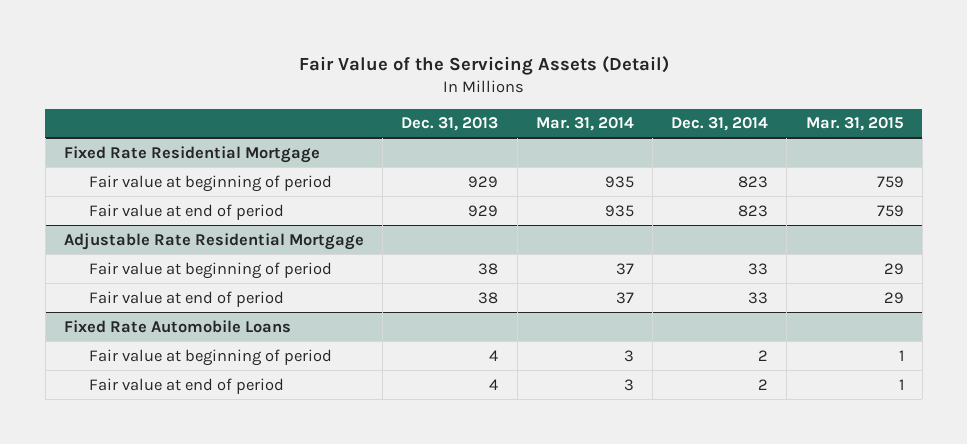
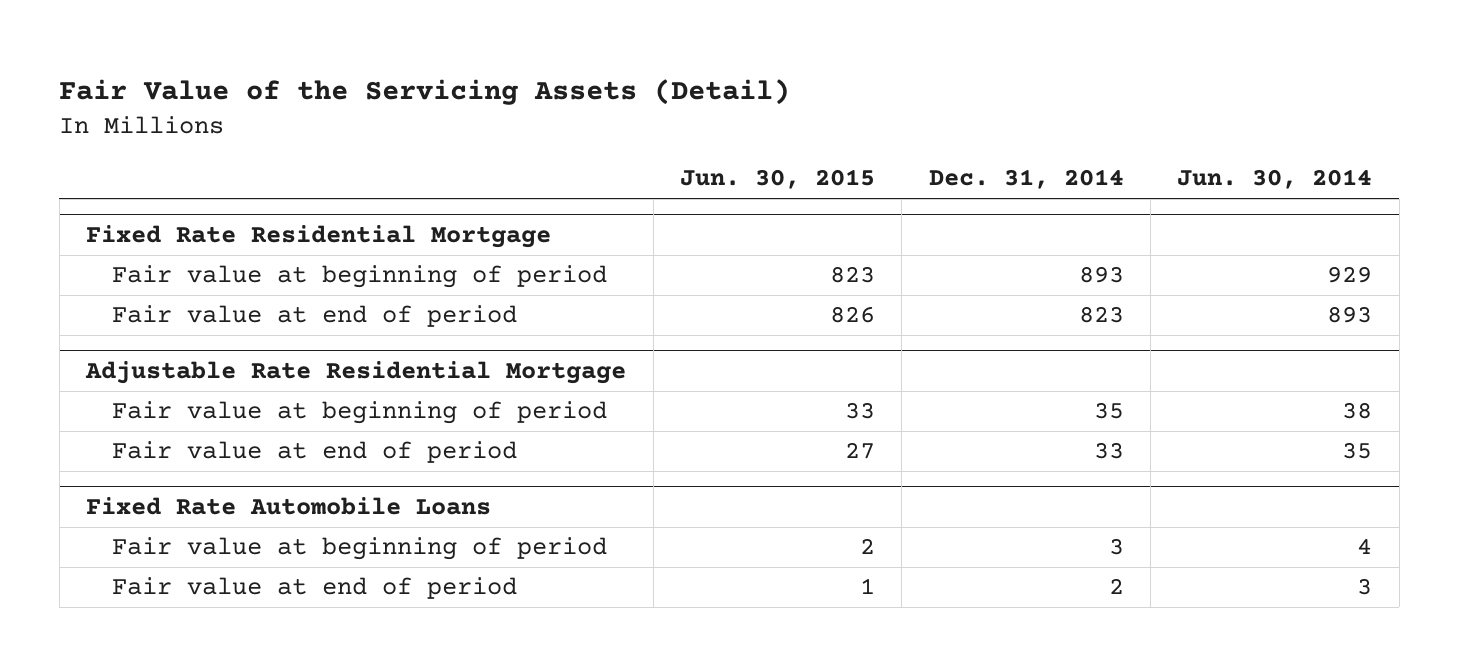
[401,117,499,132] Dec. 31, 2013 -> none
[535,117,634,132] Mar. 31, 2014 -> none
[805,117,904,132] Mar. 31, 2015 -> none
none -> [679,169,875,190] Jun. 30, 2015
none -> [1177,169,1373,190] Jun. 30, 2014
[738,175,769,188] 823 -> [1078,266,1124,284] 893
[748,262,769,275] 33 -> [1093,402,1124,420] 35
[758,349,769,361] 2 -> [1108,538,1124,556] 3

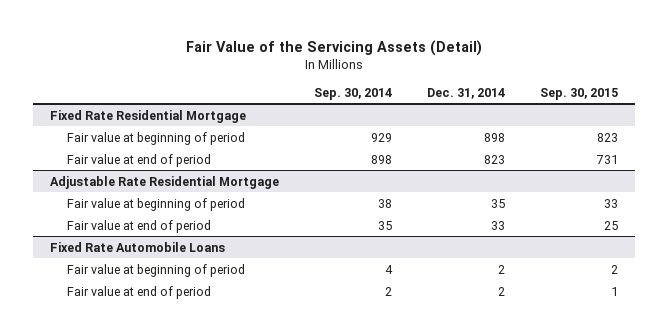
[679,169,875,190] Jun. 30, 2015 -> none
[1177,169,1373,190] Jun. 30, 2014 -> none
none -> [313,87,392,100] Sep. 30, 2014
none -> [539,87,618,100] Sep. 30, 2015
[1078,266,1124,284] 893 -> [483,132,505,142] 898
[1108,538,1124,556] 3 -> [497,264,505,274] 2

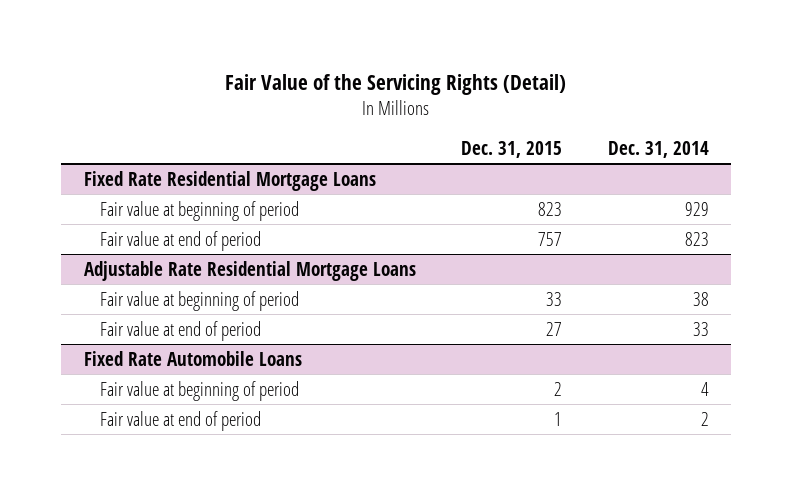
[185,40,482,57] Fair Value of the Servicing Assets (Detail) -> [225,73,567,95] Fair Value of the Servicing Rights (Detail)
[313,87,392,100] Sep. 30, 2014 -> none
[539,87,618,100] Sep. 30, 2015 -> none
none -> [461,140,563,158] Dec. 31, 2015
[50,109,247,123] Fixed Rate Residential Mortgage -> [83,170,376,191] Fixed Rate Residential Mortgage Loans
[483,132,505,142] 898 -> [684,201,709,216] 929
[50,175,280,189] Adjustable Rate Residential Mortgage -> [83,260,416,281] Adjustable Rate Residential Mortgage Loans
[490,198,505,208] 35 -> [692,291,709,306] 38
[497,264,505,274] 2 -> [700,381,709,396] 4

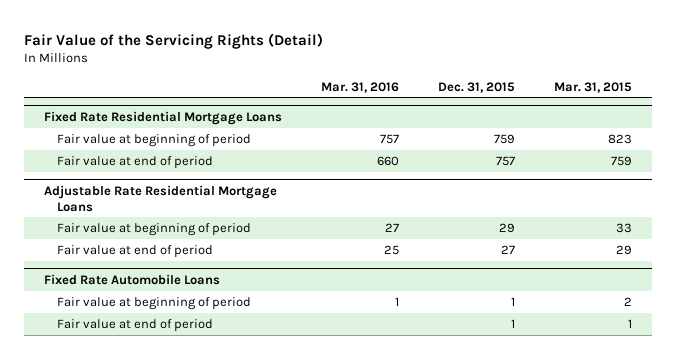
[607,140,709,158] Dec. 31, 2014 -> none
none -> [320,81,399,93] Mar. 31, 2016
none -> [554,81,633,93] Mar. 31, 2015
[538,201,563,216] 823 -> [494,134,516,145] 759
[546,291,563,306] 33 -> [499,223,516,234] 29
[554,381,563,396] 2 -> [511,297,516,307] 1

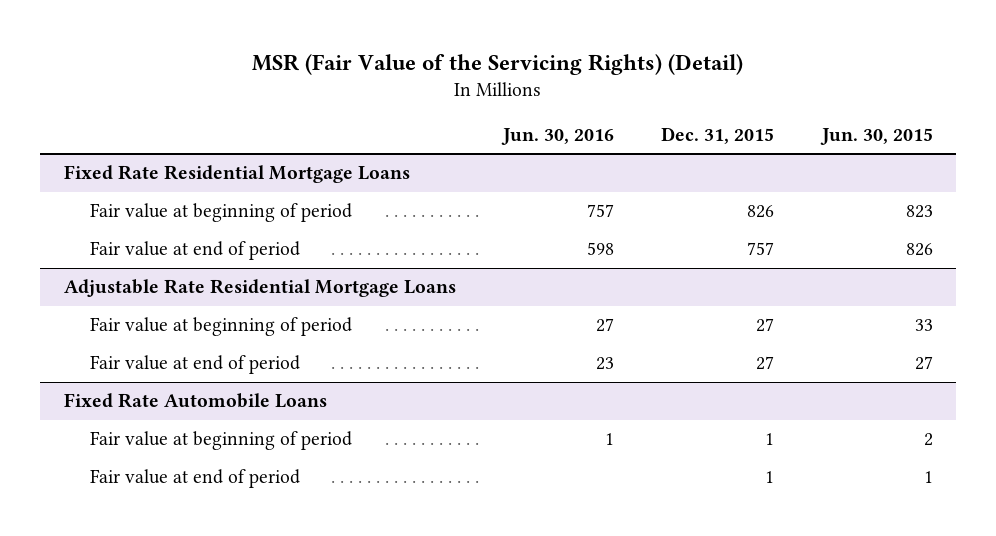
[24,32,324,49] Fair Value of the Servicing Rights (Detail) -> [252,54,744,76] MSR (Fair Value of the Servicing Rights) (Detail)
[320,81,399,93] Mar. 31, 2016 -> none
[554,81,633,93] Mar. 31, 2015 -> none
none -> [500,127,614,145] Jun. 30, 2016
none -> [819,127,933,145] Jun. 30, 2015
[494,134,516,145] 759 -> [747,205,775,219] 826
[499,223,516,234] 29 -> [756,318,775,333] 27

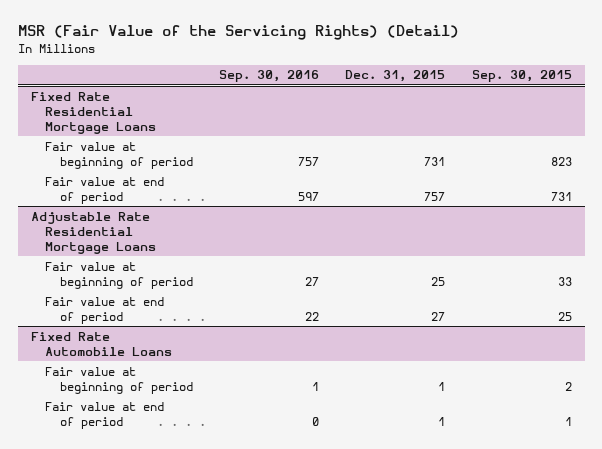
[500,127,614,145] Jun. 30, 2016 -> none
[819,127,933,145] Jun. 30, 2015 -> none
none -> [219,70,320,83] Sep. 30, 2016
none -> [471,70,572,83] Sep. 30, 2015
[747,205,775,219] 826 -> [424,156,446,166] 731
[756,318,775,333] 27 -> [431,276,446,286] 25

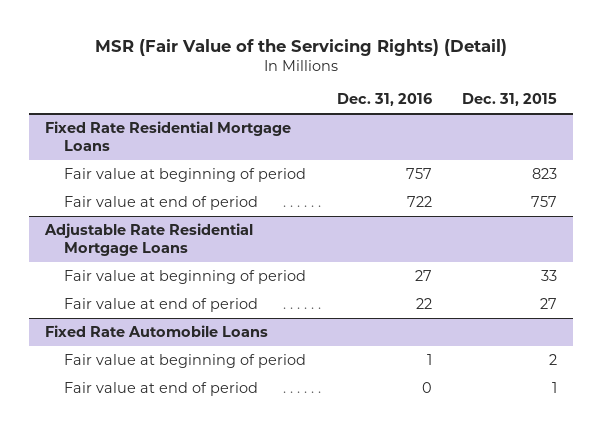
[219,70,320,83] Sep. 30, 2016 -> none
[471,70,572,83] Sep. 30, 2015 -> none
none -> [336,93,432,107] Dec. 31, 2016
[424,156,446,166] 731 -> [532,167,558,179] 823
[431,276,446,286] 25 -> [541,269,558,281] 33
[438,381,446,391] 1 -> [549,353,558,365] 2

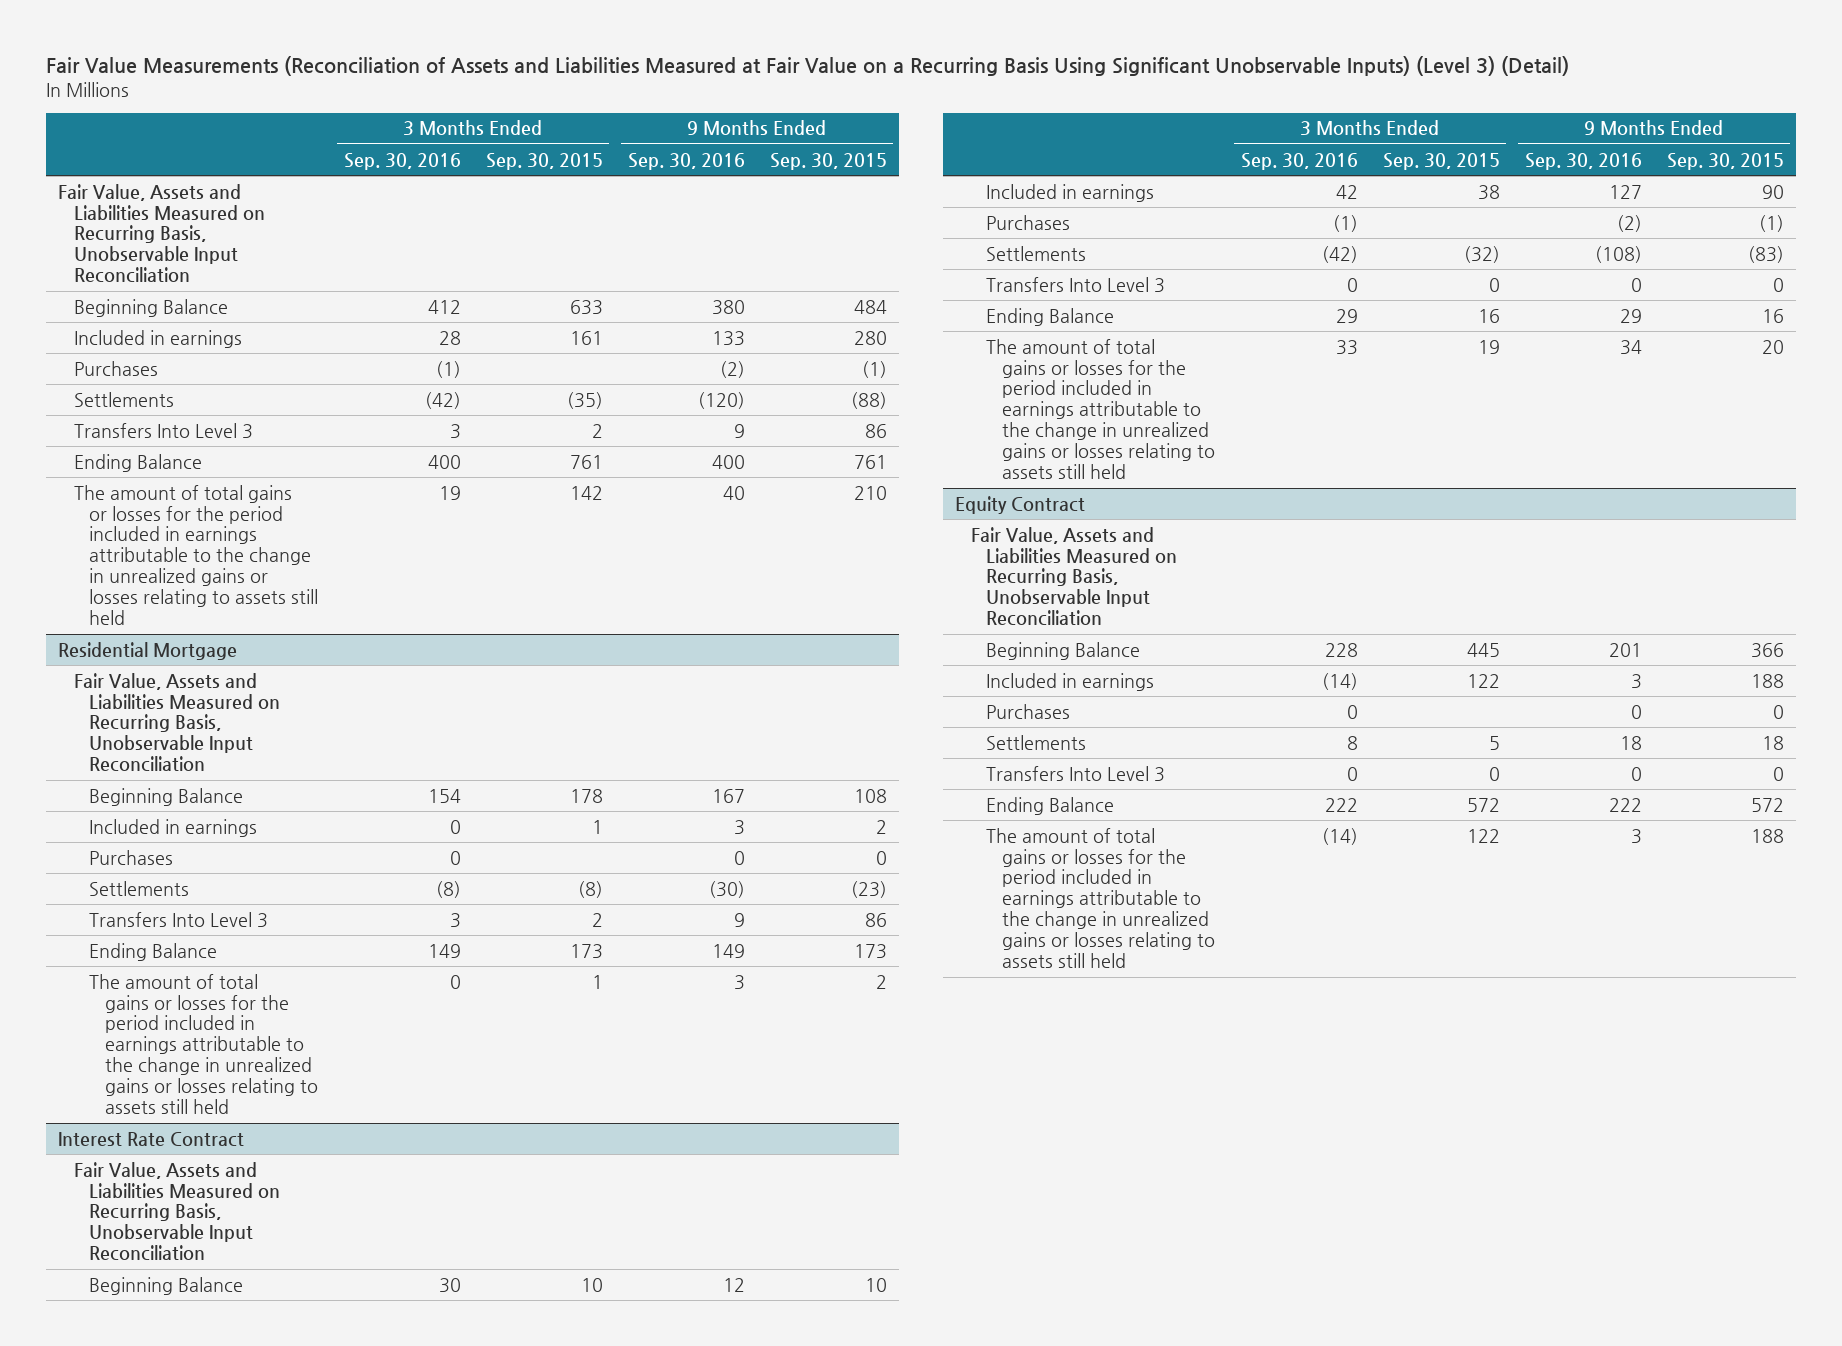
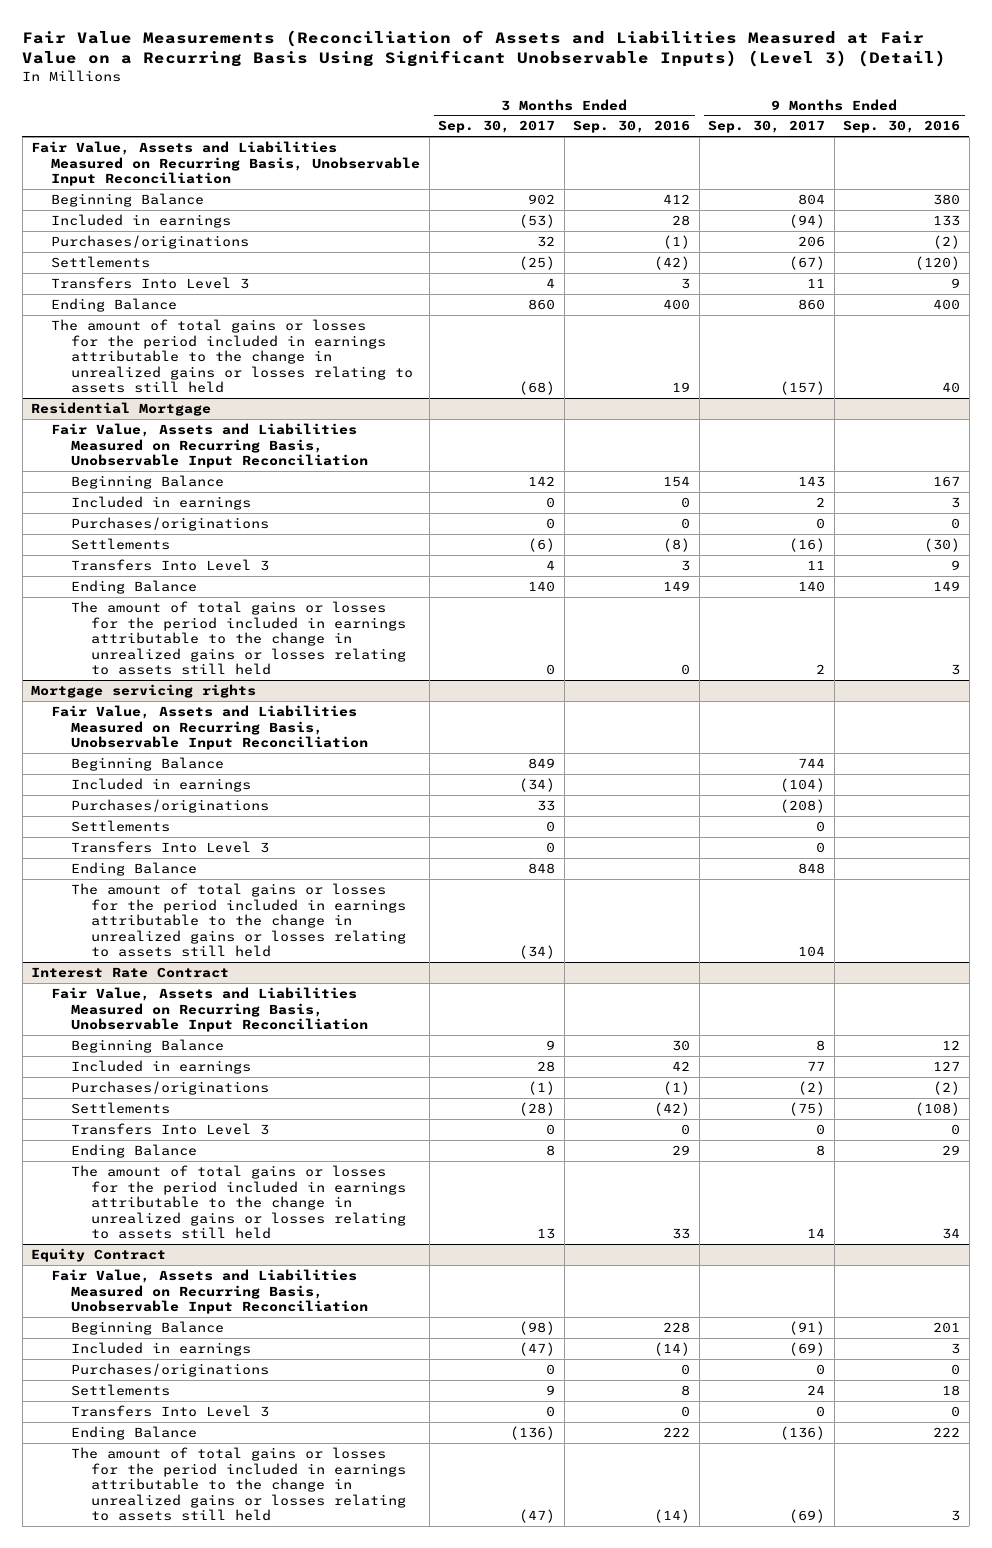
[485,152,603,170] Sep. 30, 2015 -> none
[769,152,887,170] Sep. 30, 2015 -> none
none -> [438,120,556,134] Sep. 30, 2017
none -> [708,120,826,134] Sep. 30, 2017
[73,360,158,376] Purchases -> [51,235,250,250] Purchases/originations
[89,849,174,865] Purchases -> [71,517,270,532] Purchases/originations
none -> [31,684,257,699] Mortgage servicing rights
none -> [51,705,369,751] Fair Value, Assets and Liabilities Measured on Recurring Basis, Unobservable Input Reconciliation
none -> [71,757,225,772] Beginning Balance
none -> [71,778,252,793] Included in earnings
none -> [71,799,270,814] Purchases/originations
none -> [71,820,171,833] Settlements
none -> [71,841,270,854] Transfers Into Level 3
none -> [71,862,198,877] Ending Balance
none -> [71,883,407,958] The amount of total gains or losses for the period included in earnings attributable to the change in unrealized gains or losses relating to assets still held
[986,214,1071,230] Purchases -> [71,1081,270,1096] Purchases/originations
[986,703,1071,719] Purchases -> [71,1363,270,1378] Purchases/originations

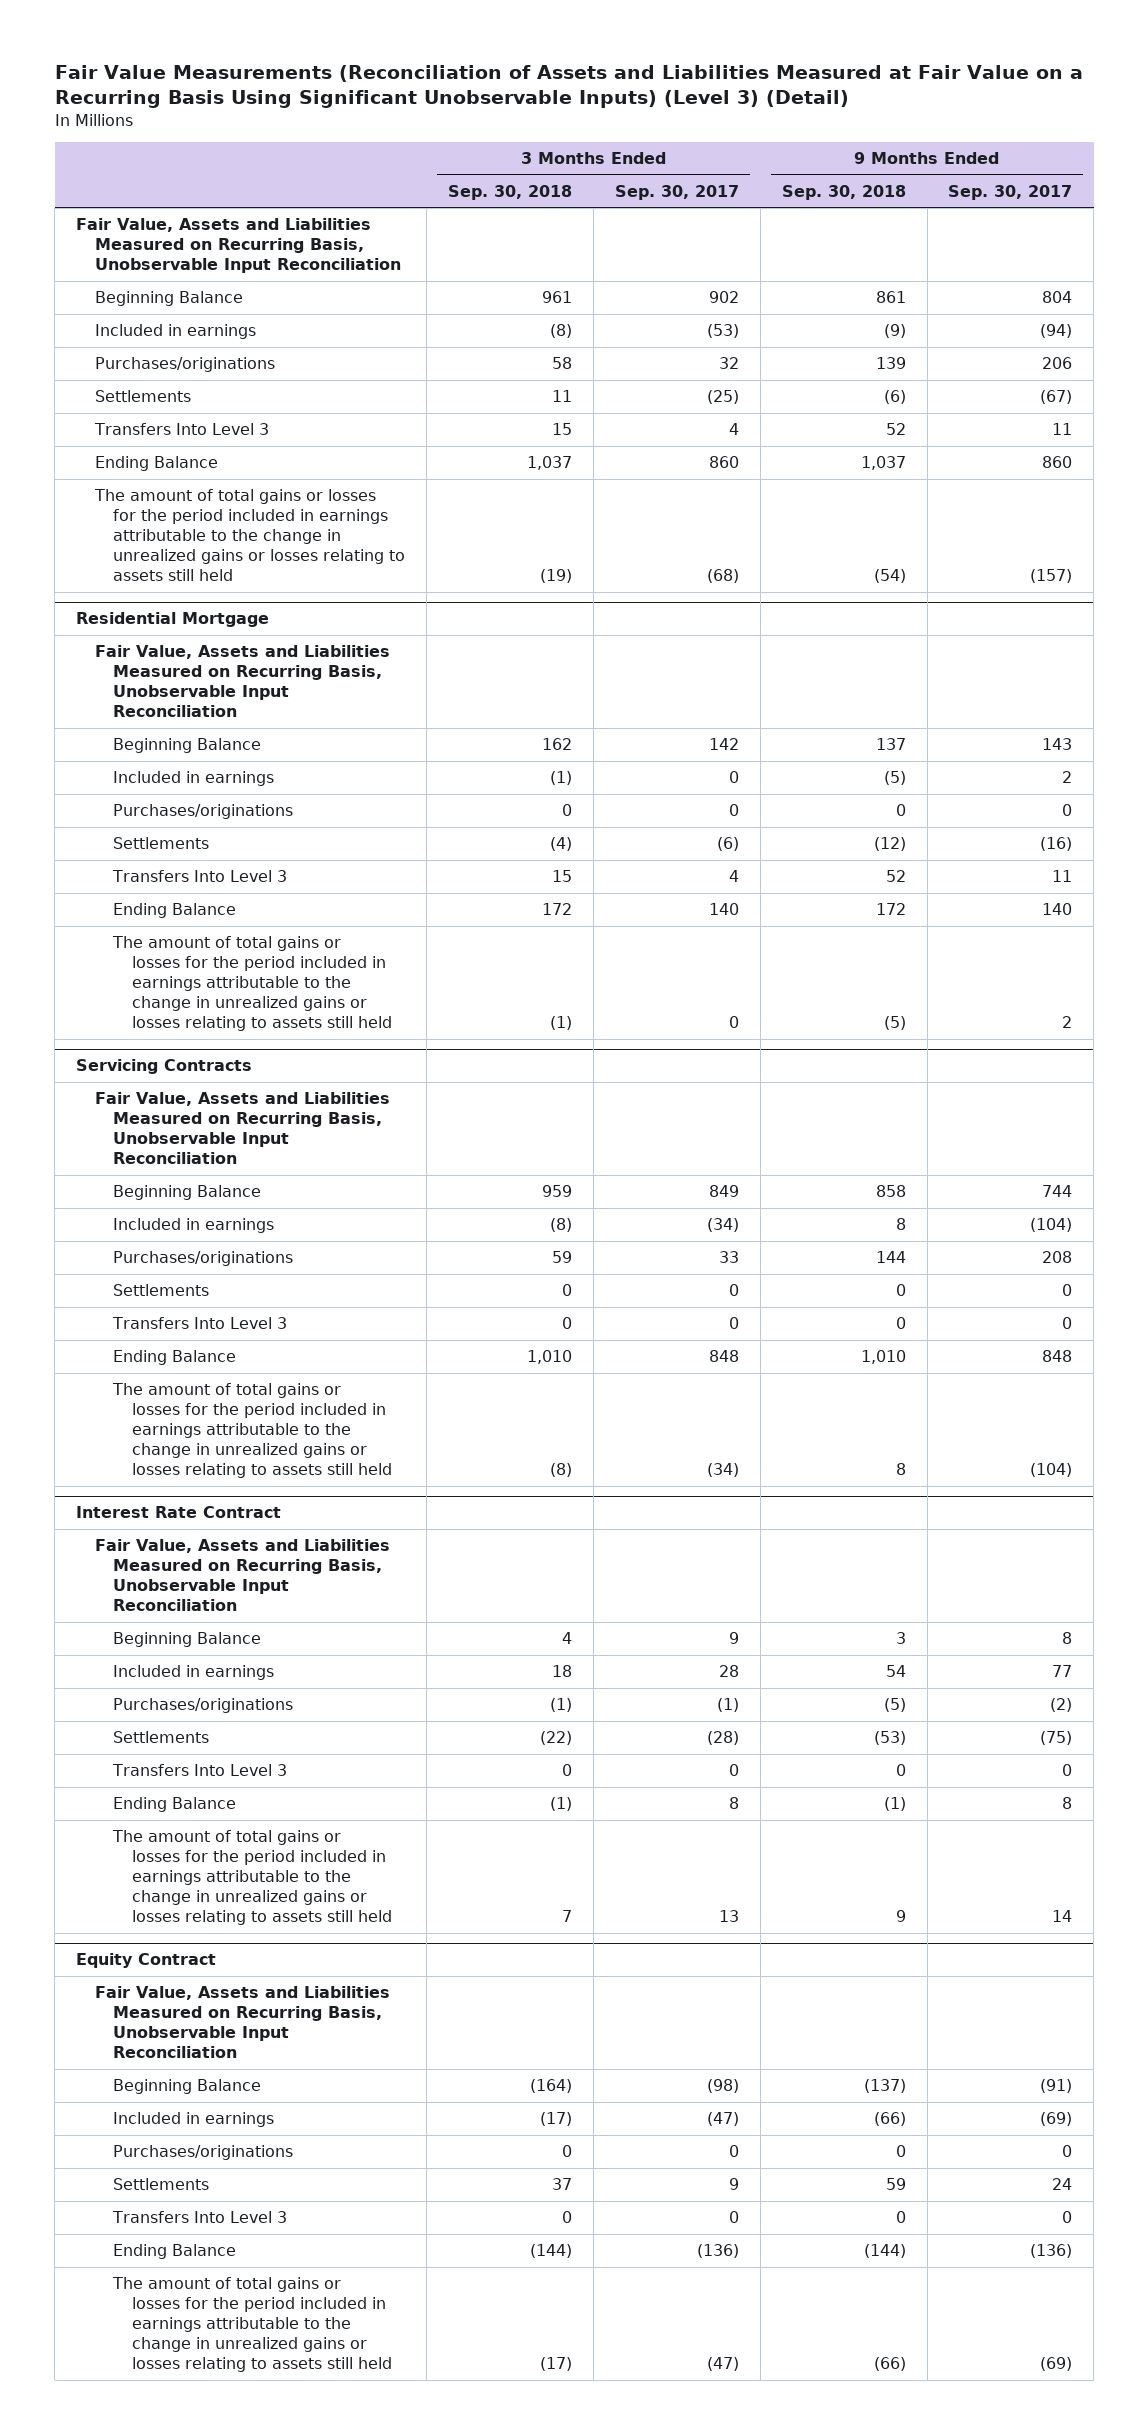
[573,120,691,134] Sep. 30, 2016 -> none
[843,120,961,134] Sep. 30, 2016 -> none
none -> [448,184,573,200] Sep. 30, 2018
none -> [781,184,906,200] Sep. 30, 2018
[31,684,257,699] Mortgage servicing rights -> [75,1059,252,1075] Servicing Contracts
[780,799,826,814] (208) -> [1042,1251,1073,1264] 208
[798,946,826,958] 104 -> [1030,1463,1073,1478] (104)

